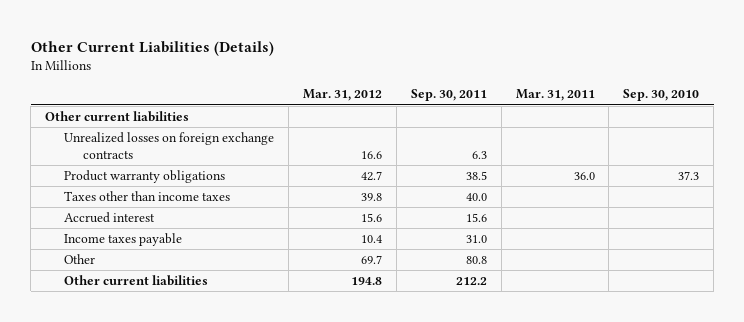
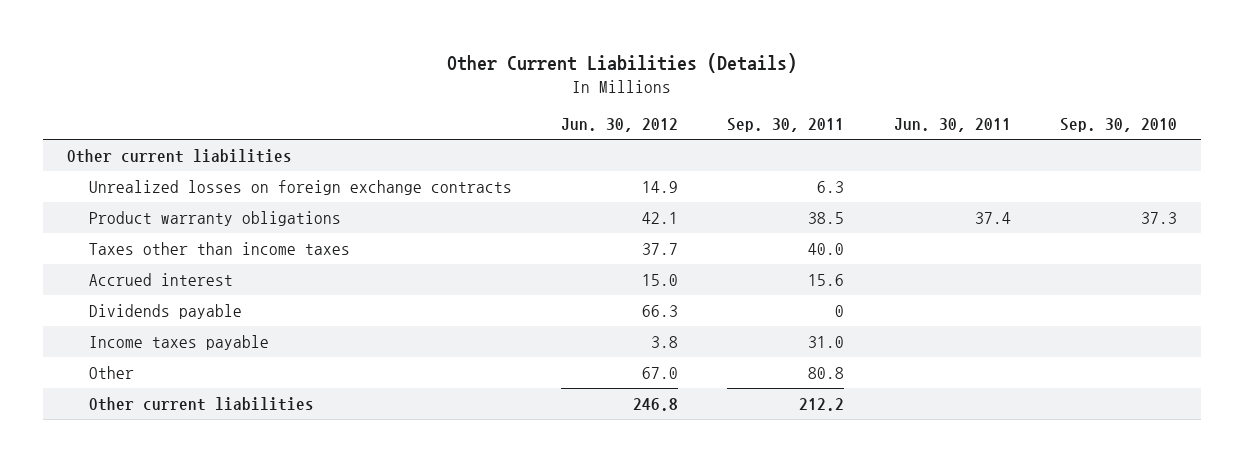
[302,89,382,102] Mar. 31, 2012 -> none
[515,89,595,102] Mar. 31, 2011 -> none
none -> [561,118,679,133] Jun. 30, 2012
none -> [893,118,1011,133] Jun. 30, 2011
none -> [88,303,242,319] Dividends payable

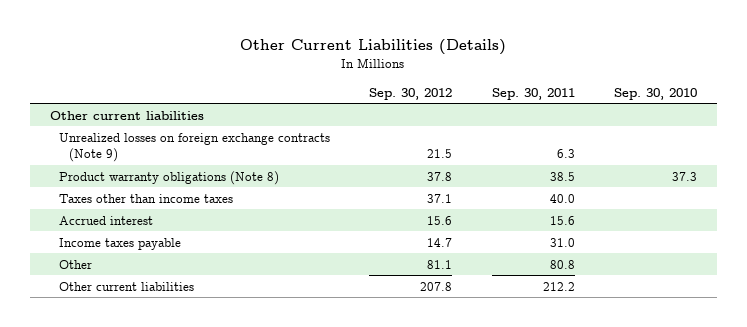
[561,118,679,133] Jun. 30, 2012 -> none
[893,118,1011,133] Jun. 30, 2011 -> none
none -> [369,87,453,100] Sep. 30, 2012
[88,179,512,195] Unrealized losses on foreign exchange contracts -> [59,132,331,163] Unrealized losses on foreign exchange contracts (Note 9)
[88,210,341,226] Product warranty obligations -> [59,170,280,185] Product warranty obligations (Note 8)
[88,303,242,319] Dividends payable -> none

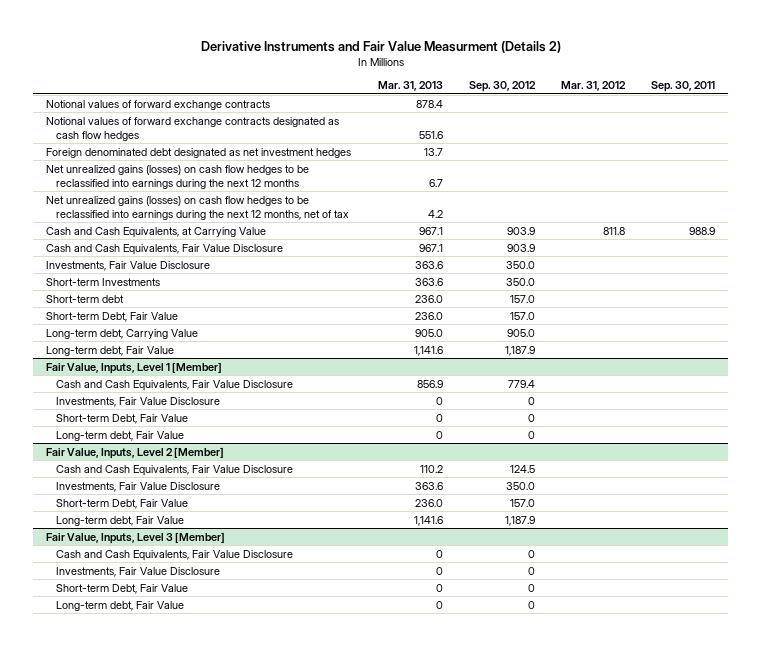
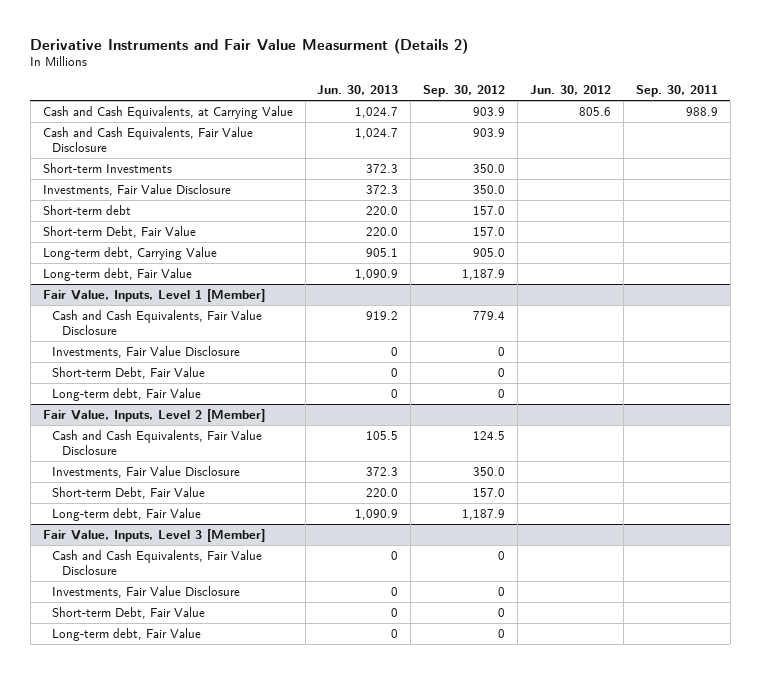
[377,81,443,92] Mar. 31, 2013 -> none
[560,81,626,92] Mar. 31, 2012 -> none
none -> [317,84,399,95] Jun. 30, 2013
none -> [529,84,611,95] Jun. 30, 2012
[46,99,271,110] Notional values of forward exchange contracts -> none
[46,116,340,141] Notional values of forward exchange contracts designated as cash flow hedges -> none
[46,147,352,158] Foreign denominated debt designated as net investment hedges -> none
[46,164,310,189] Net unrealized gains (losses) on cash flow hedges to be reclassified into earnings during the next 12 months -> none
[46,195,349,220] Net unrealized gains (losses) on cash flow hedges to be reclassified into earnings during the next 12 months, net of tax -> none
[46,260,211,271] Investments, Fair Value Disclosure -> [42,184,231,197] Investments, Fair Value Disclosure

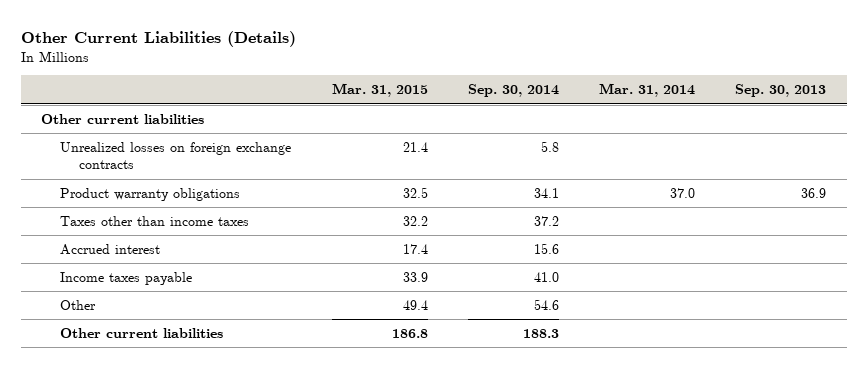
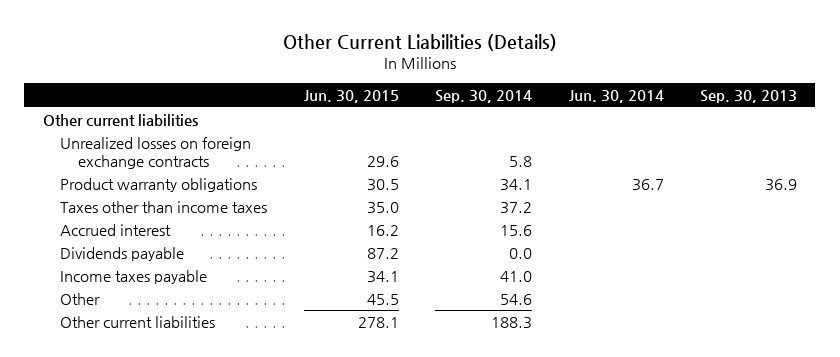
[331,83,428,98] Mar. 31, 2015 -> none
[599,83,696,98] Mar. 31, 2014 -> none
none -> [303,90,399,104] Jun. 30, 2015
none -> [568,90,664,104] Jun. 30, 2014
none -> [60,246,185,261] Dividends payable

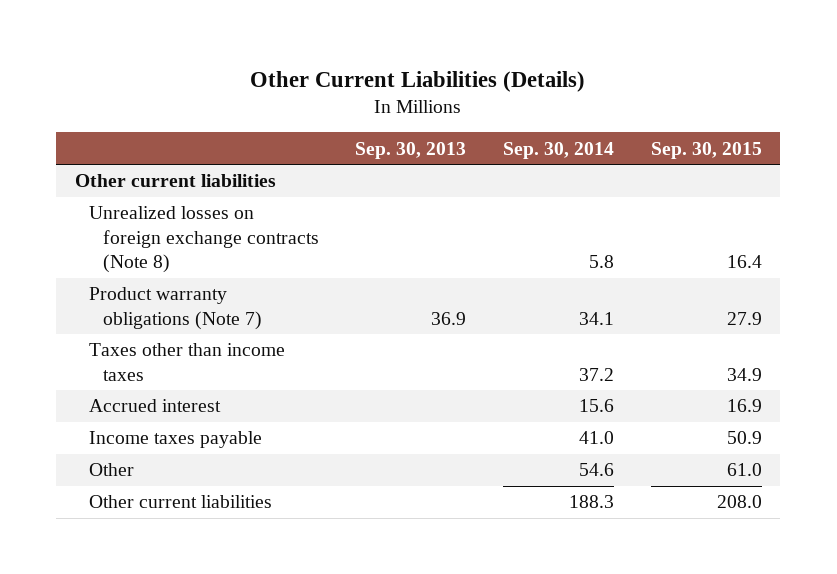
[303,90,399,104] Jun. 30, 2015 -> none
[568,90,664,104] Jun. 30, 2014 -> none
none -> [650,141,762,159] Sep. 30, 2015
[60,136,252,169] Unrealized losses on foreign exchange contracts -> [88,206,319,274] Unrealized losses on foreign exchange contracts (Note 8)
[60,177,258,192] Product warranty obligations -> [88,287,262,330] Product warranty obligations (Note 7)
[60,246,185,261] Dividends payable -> none

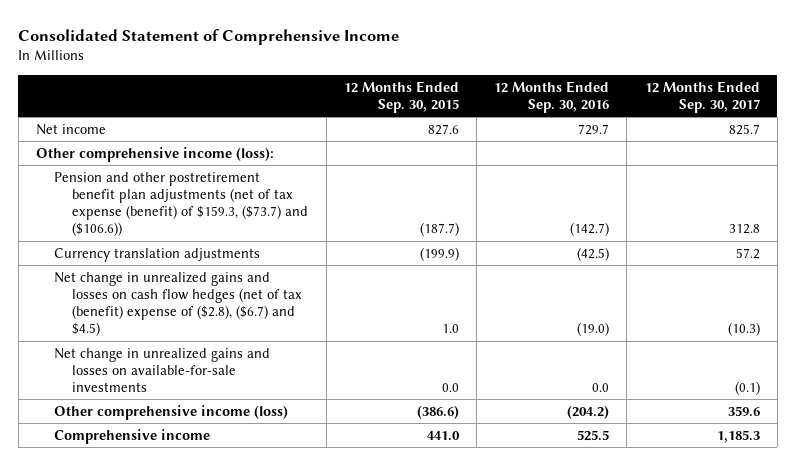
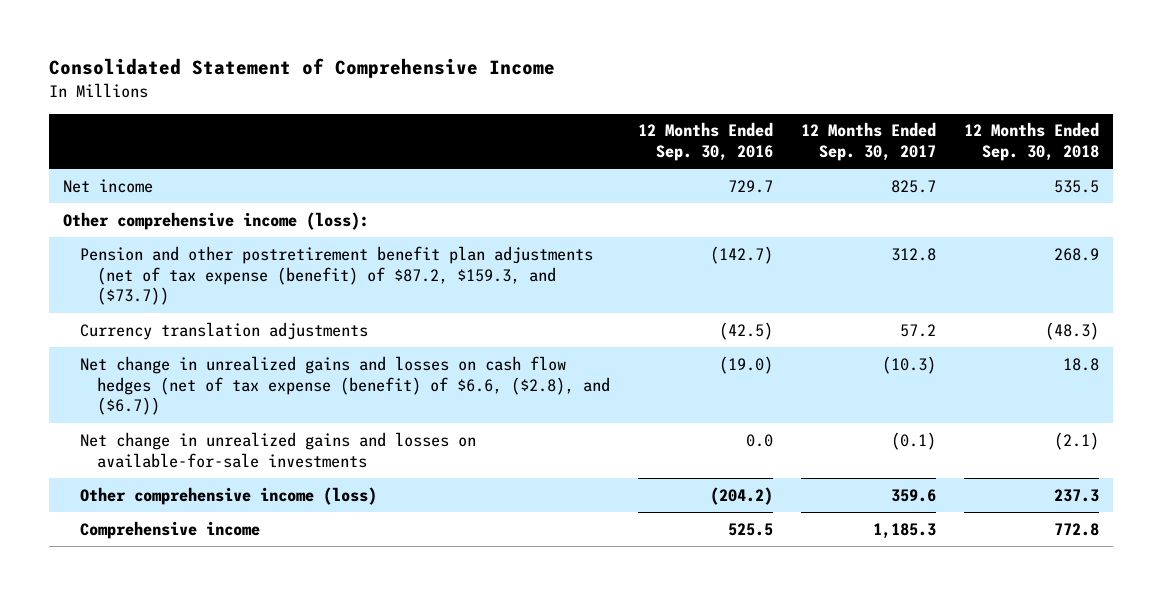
[343,80,459,113] 12 Months Ended Sep. 30, 2015 -> none
none -> [963,122,1099,162] 12 Months Ended Sep. 30, 2018
[54,171,309,237] Pension and other postretirement benefit plan adjustments (net of tax expense (benefit) of $159.3, ($73.7) and ($106.6)) -> [79,245,593,306] Pension and other postretirement benefit plan adjustments (net of tax expense (benefit) of $87.2, $159.3, and ($73.7))
[54,271,303,337] Net change in unrealized gains and losses on cash flow hedges (net of tax (benefit) expense of ($2.8), ($6.7) and $4.5) -> [79,355,610,416] Net change in unrealized gains and losses on cash flow hedges (net of tax expense (benefit) of $6.6, ($2.8), and ($6.7))

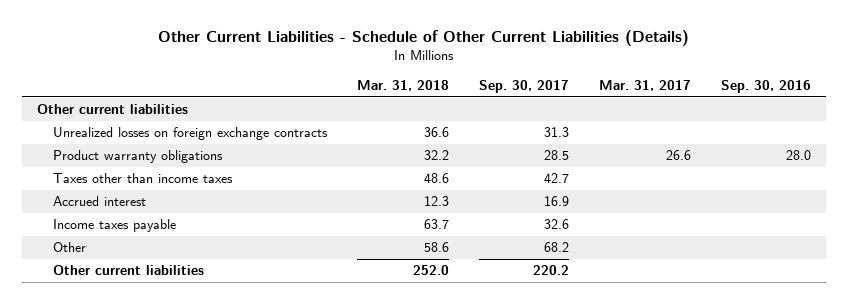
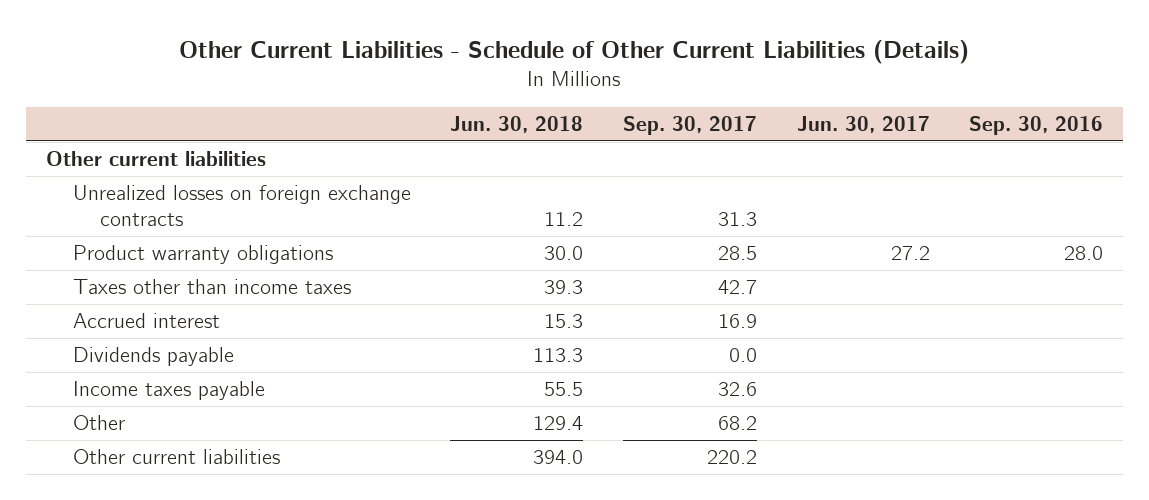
[356,79,449,91] Mar. 31, 2018 -> none
[598,79,691,91] Mar. 31, 2017 -> none
none -> [450,115,584,133] Jun. 30, 2018
none -> [796,115,930,133] Jun. 30, 2017
none -> [72,347,234,367] Dividends payable

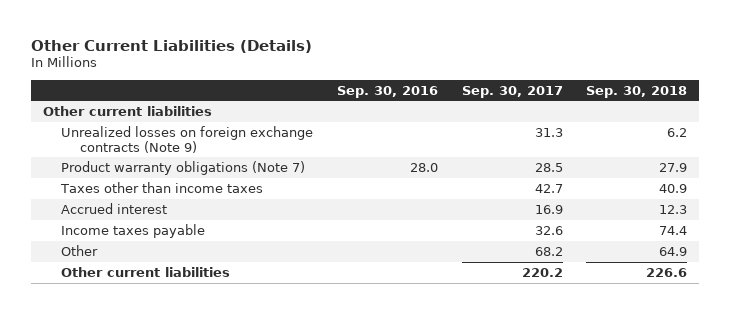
[179,40,970,65] Other Current Liabilities - Schedule of Other Current Liabilities (Details) -> [31,39,313,53] Other Current Liabilities (Details)
[450,115,584,133] Jun. 30, 2018 -> none
[796,115,930,133] Jun. 30, 2017 -> none
none -> [586,85,688,98] Sep. 30, 2018
[72,185,411,226] Unrealized losses on foreign exchange contracts -> [61,125,314,153] Unrealized losses on foreign exchange contracts (Note 9)
[72,245,333,265] Product warranty obligations -> [61,160,306,175] Product warranty obligations (Note 7)
[72,347,234,367] Dividends payable -> none

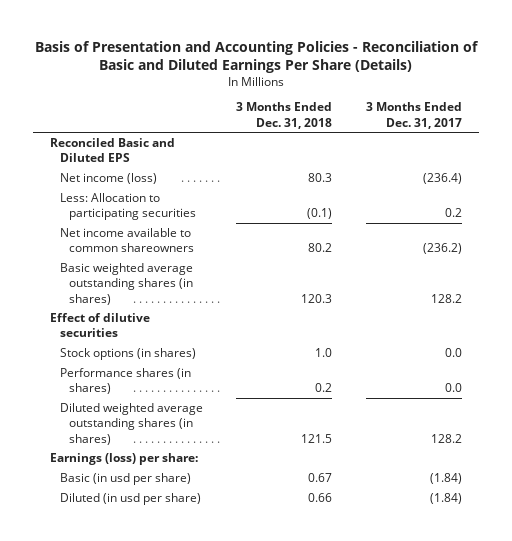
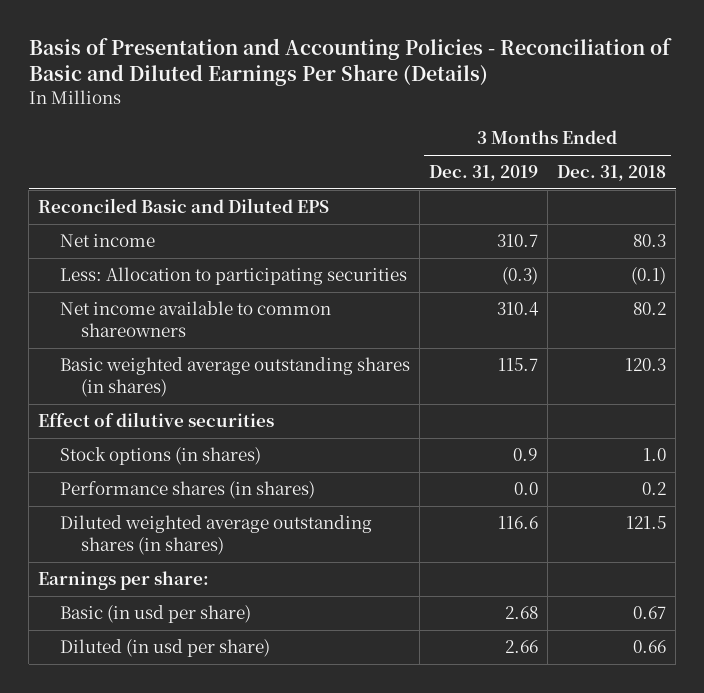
[365,102,462,129] 3 Months Ended Dec. 31, 2017 -> none
none -> [428,165,538,182] Dec. 31, 2019
[59,173,157,185] Net income (loss) -> [59,234,155,248] Net income
[50,453,199,466] Earnings (loss) per share: -> [38,571,210,591] Earnings per share:

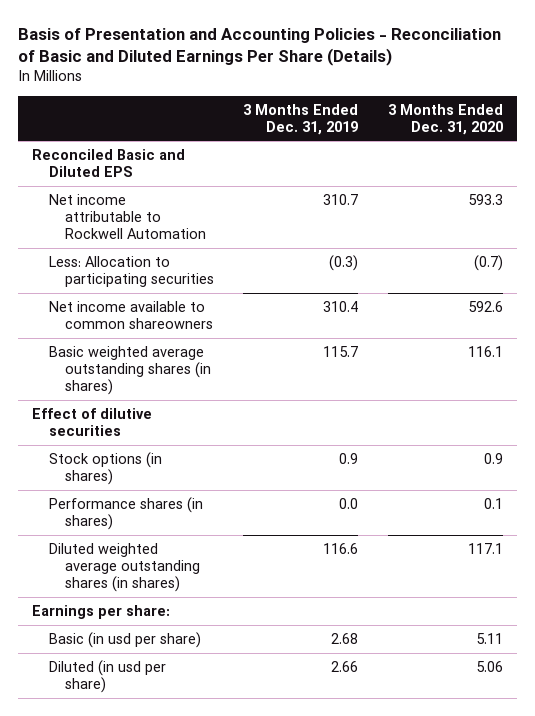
[557,165,667,182] Dec. 31, 2018 -> none
none -> [387,103,503,135] 3 Months Ended Dec. 31, 2020
[59,234,155,248] Net income -> [48,193,206,240] Net income attributable to Rockwell Automation

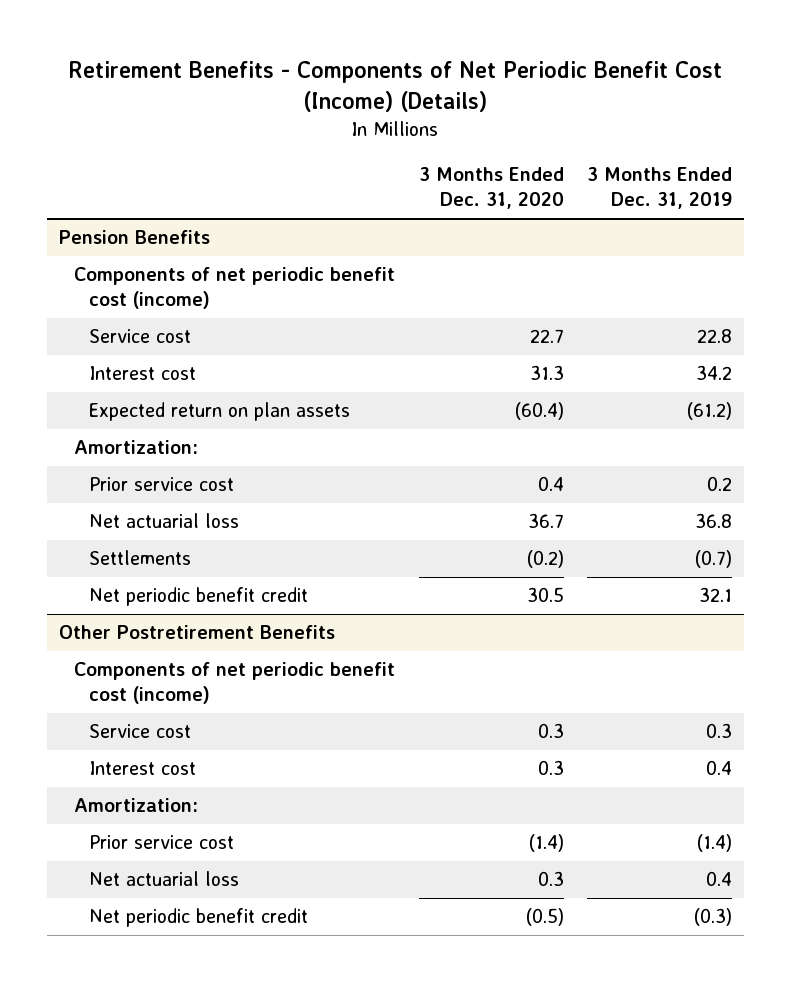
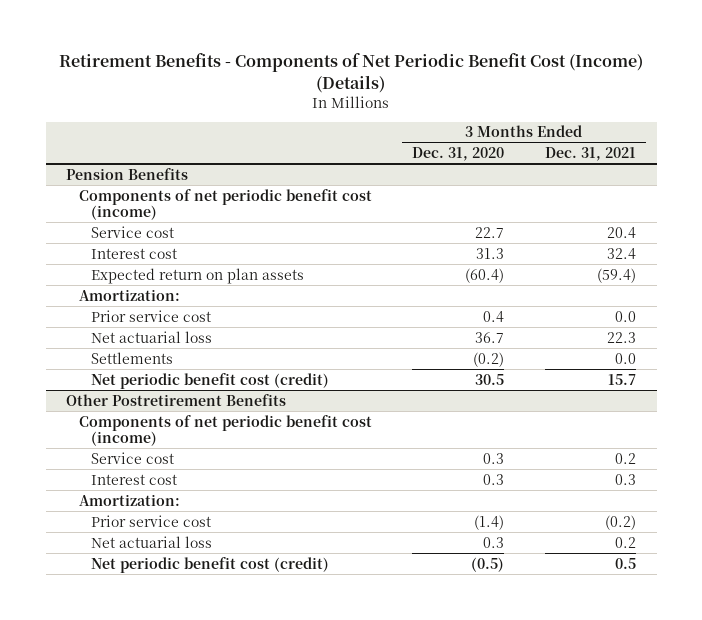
[587,167,733,210] 3 Months Ended Dec. 31, 2019 -> none
none -> [545,146,637,161] Dec. 31, 2021
[89,587,309,607] Net periodic benefit credit -> [91,372,330,389] Net periodic benefit cost (credit)
[89,908,309,928] Net periodic benefit credit -> [91,556,330,573] Net periodic benefit cost (credit)

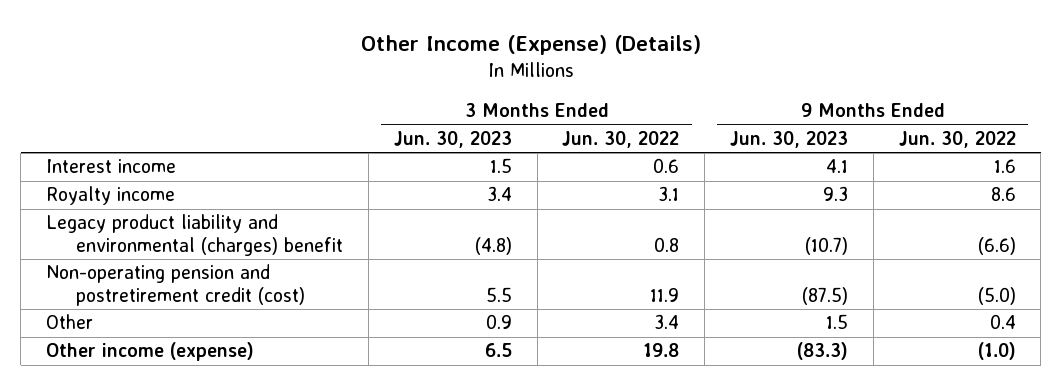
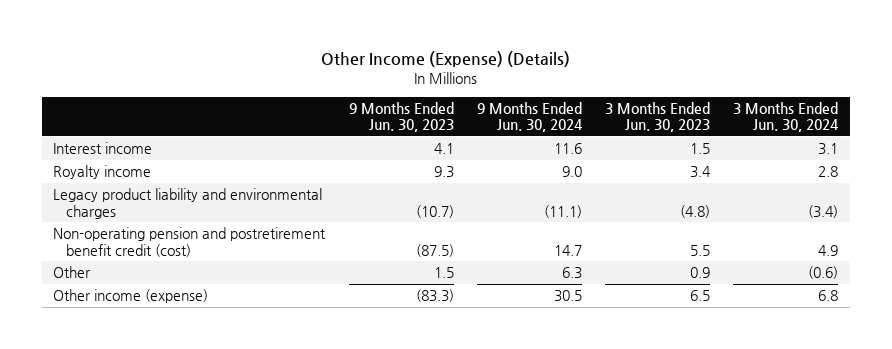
[562,131,680,149] Jun. 30, 2022 -> none
[898,131,1016,149] Jun. 30, 2022 -> none
none -> [476,101,583,133] 9 Months Ended Jun. 30, 2024
none -> [733,101,840,133] 3 Months Ended Jun. 30, 2024
[46,214,344,257] Legacy product liability and environmental (charges) benefit -> [53,188,323,219] Legacy product liability and environmental charges
[46,264,306,307] Non-operating pension and postretirement credit (cost) -> [53,227,327,257] Non-operating pension and postretirement benefit credit (cost)

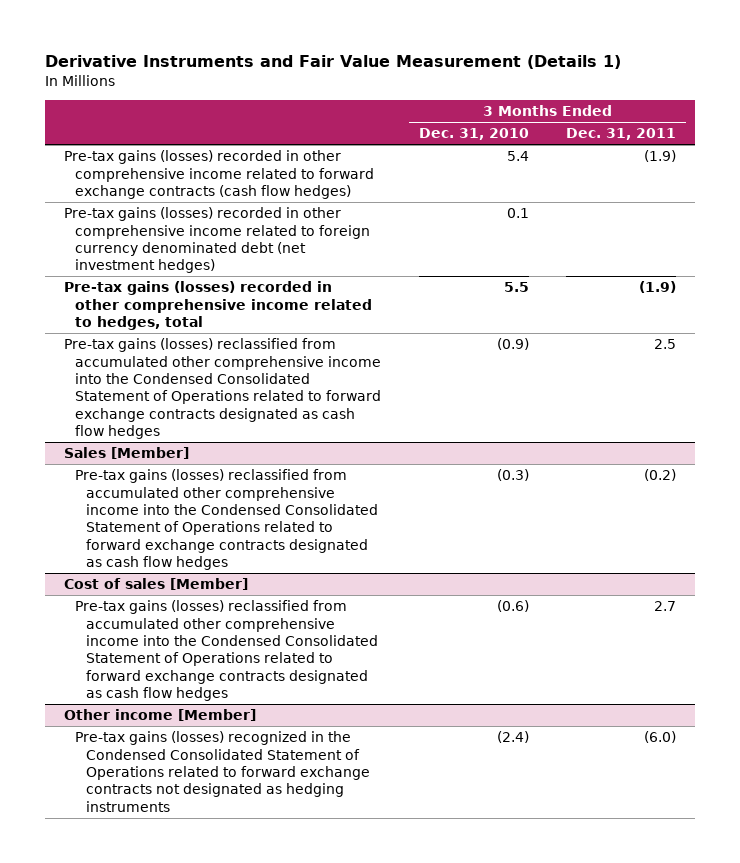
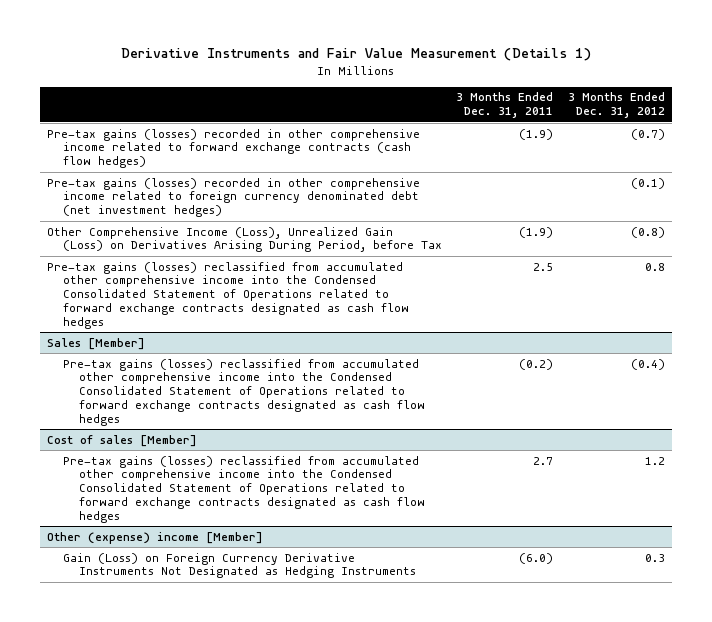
[418,128,529,141] Dec. 31, 2010 -> none
none -> [567,92,665,119] 3 Months Ended Dec. 31, 2012
[63,281,372,330] Pre-tax gains (losses) recorded in other comprehensive income related to hedges, total -> none
none -> [46,226,442,253] Other Comprehensive Income (Loss), Unrealized Gain (Loss) on Derivatives Arising During Period, before Tax
[63,709,256,722] Other income [Member] -> [46,531,263,544] Other (expense) income [Member]
[74,731,370,812] Pre-tax gains (losses) recognized in the Condensed Consolidated Statement of Operations related to forward exchange contracts not designated as hedging instruments -> [62,552,416,579] Gain (Loss) on Foreign Currency Derivative Instruments Not Designated as Hedging Instruments

